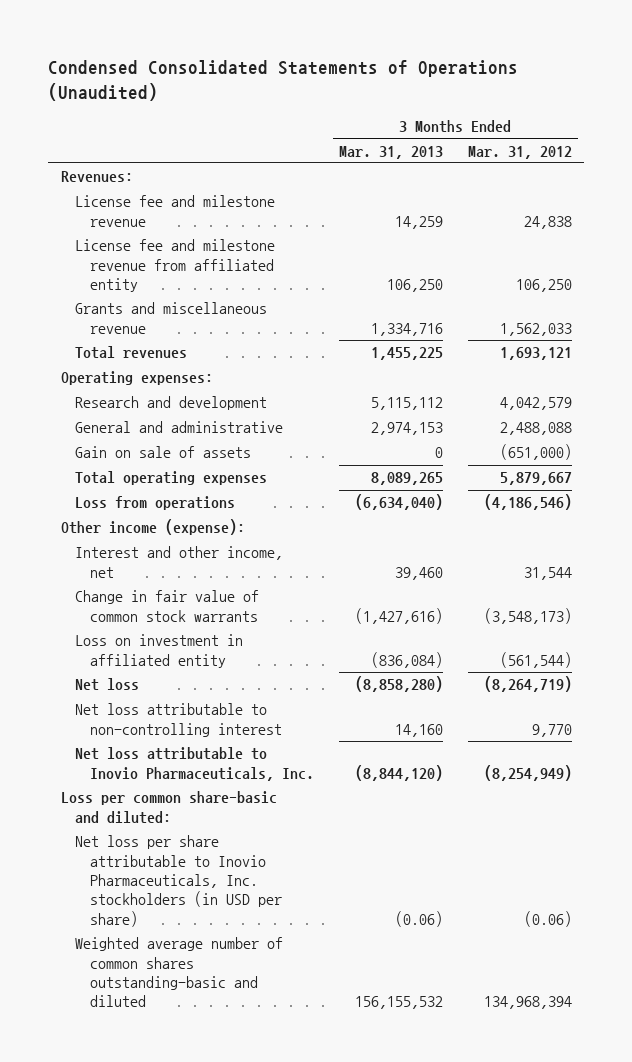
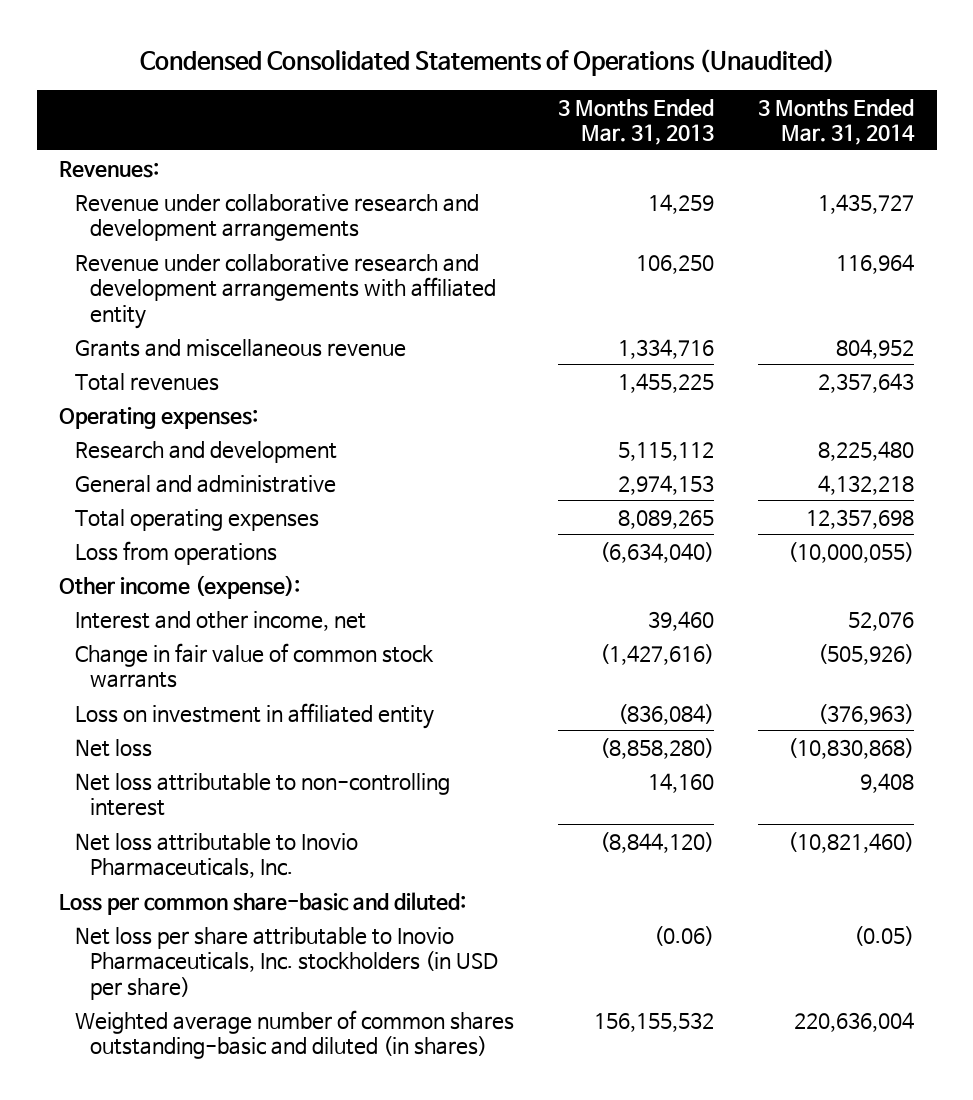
[467,145,572,159] Mar. 31, 2012 -> none
none -> [758,98,916,146] 3 Months Ended Mar. 31, 2014
[75,195,276,227] License fee and milestone revenue -> [74,193,479,242] Revenue under collaborative research and development arrangements
[75,239,276,293] License fee and milestone revenue from affiliated entity -> [74,253,497,329] Revenue under collaborative research and development arrangements with affiliated entity
[75,446,252,459] Gain on sale of assets -> none
[75,937,284,1008] Weighted average number of common shares outstanding-basic and diluted -> [74,1009,514,1060] Weighted average number of common shares outstanding-basic and diluted (in shares)

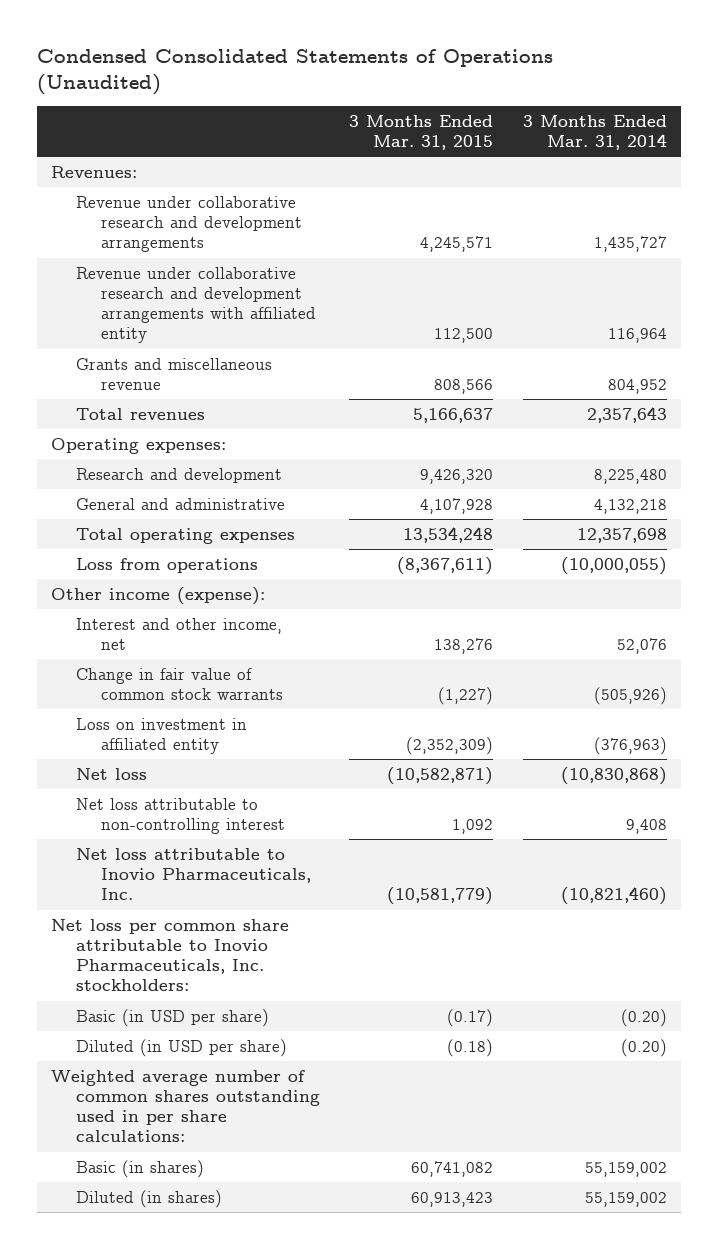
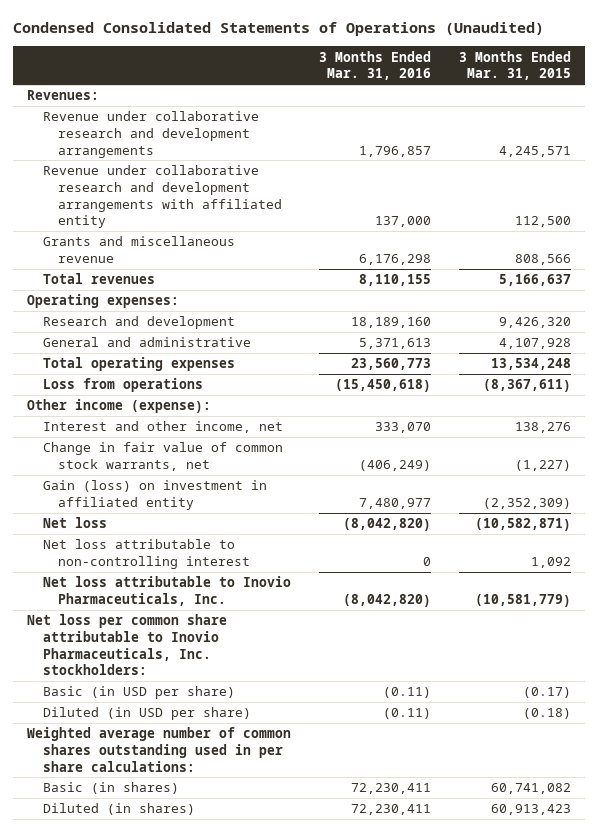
[522,114,667,150] 3 Months Ended Mar. 31, 2014 -> none
none -> [319,50,432,81] 3 Months Ended Mar. 31, 2016
[76,667,284,701] Change in fair value of common stock warrants -> [42,442,283,471] Change in fair value of common stock warrants, net
[76,717,248,755] Loss on investment in affiliated entity -> [42,480,267,510] Gain (loss) on investment in affiliated entity

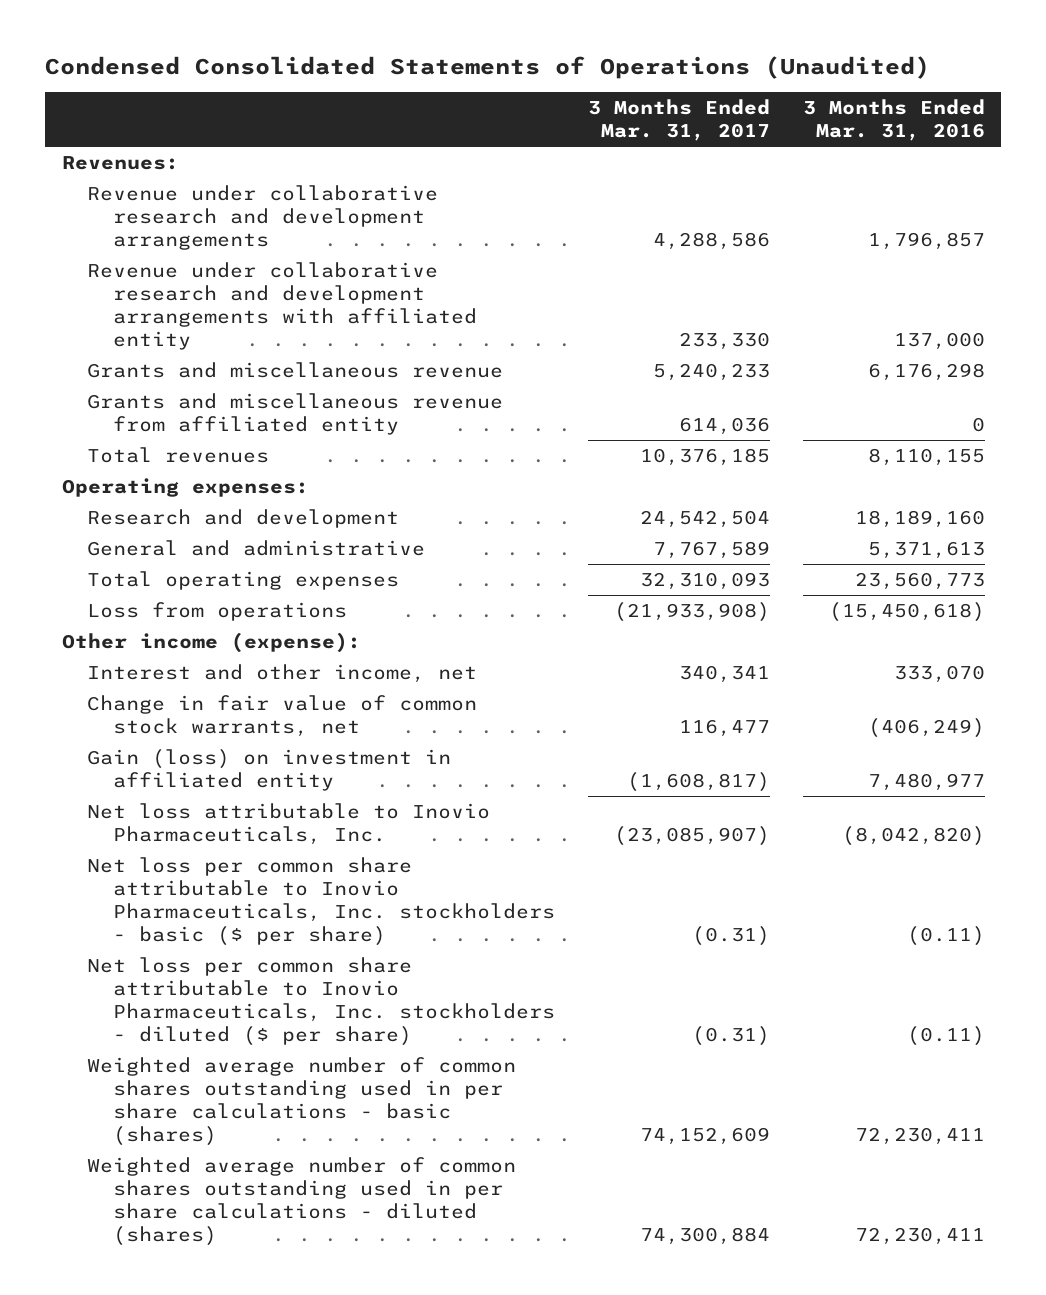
[459,50,572,81] 3 Months Ended Mar. 31, 2015 -> none
none -> [587,99,770,142] 3 Months Ended Mar. 31, 2017
none -> [87,392,504,435] Grants and miscellaneous revenue from affiliated entity
[42,517,107,529] Net loss -> none
[42,539,251,569] Net loss attributable to non-controlling interest -> none
[26,614,227,676] Net loss per common share attributable to Inovio Pharmaceuticals, Inc. stockholders: -> none
[26,727,291,772] Weighted average number of common shares outstanding used in per share calculations: -> none
[42,686,235,700] Basic (in USD per share) -> [87,856,556,947] Net loss per common share attributable to Inovio Pharmaceuticals, Inc. stockholders - basic ($ per share)
[42,707,251,721] Diluted (in USD per share) -> [87,956,556,1047] Net loss per common share attributable to Inovio Pharmaceuticals, Inc. stockholders - diluted ($ per share)
[42,782,179,795] Basic (in shares) -> [87,1056,517,1147] Weighted average number of common shares outstanding used in per share calculations - basic (shares)
[42,803,195,816] Diluted (in shares) -> [87,1156,517,1247] Weighted average number of common shares outstanding used in per share calculations - diluted (shares)

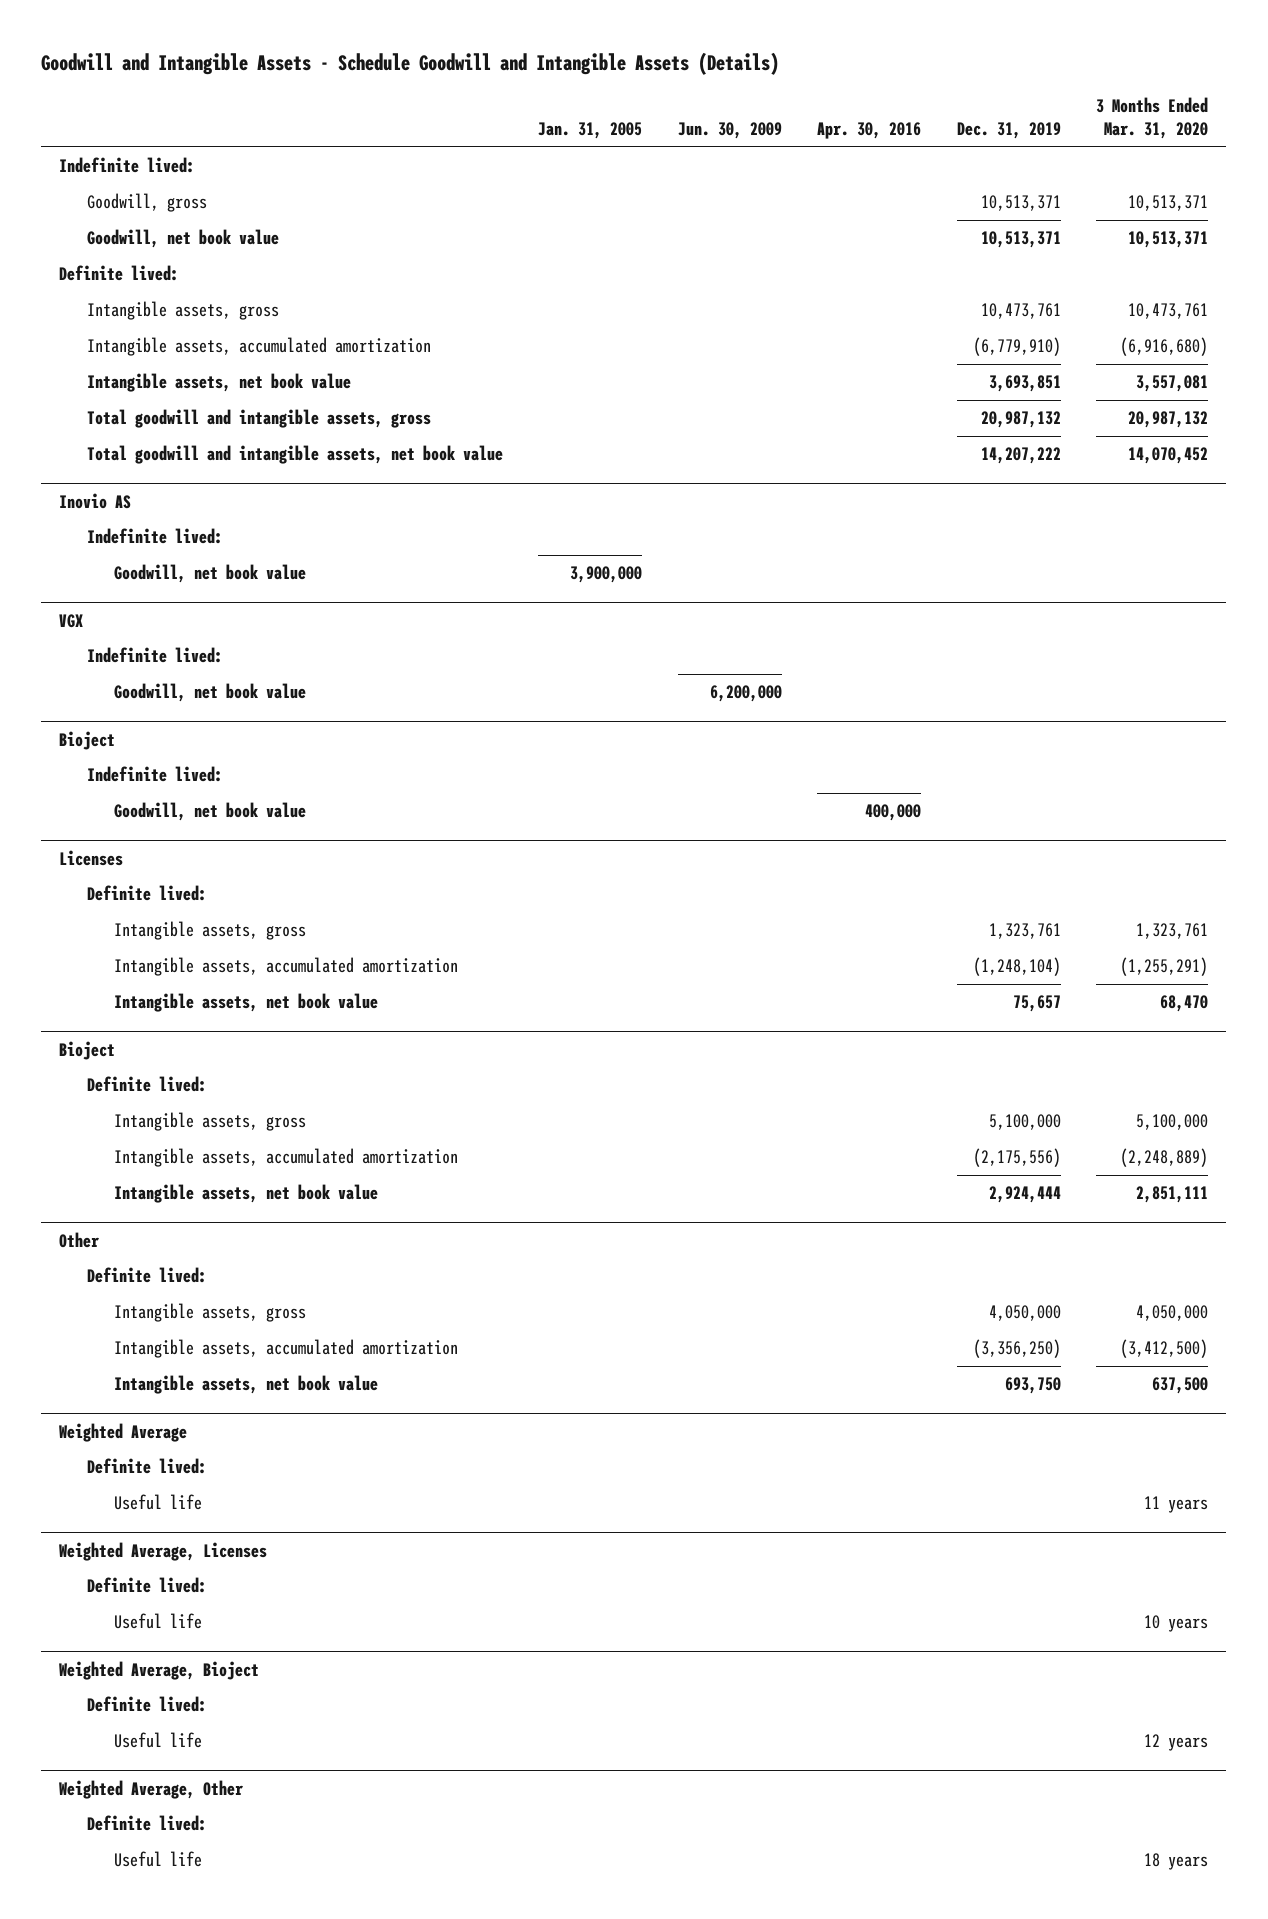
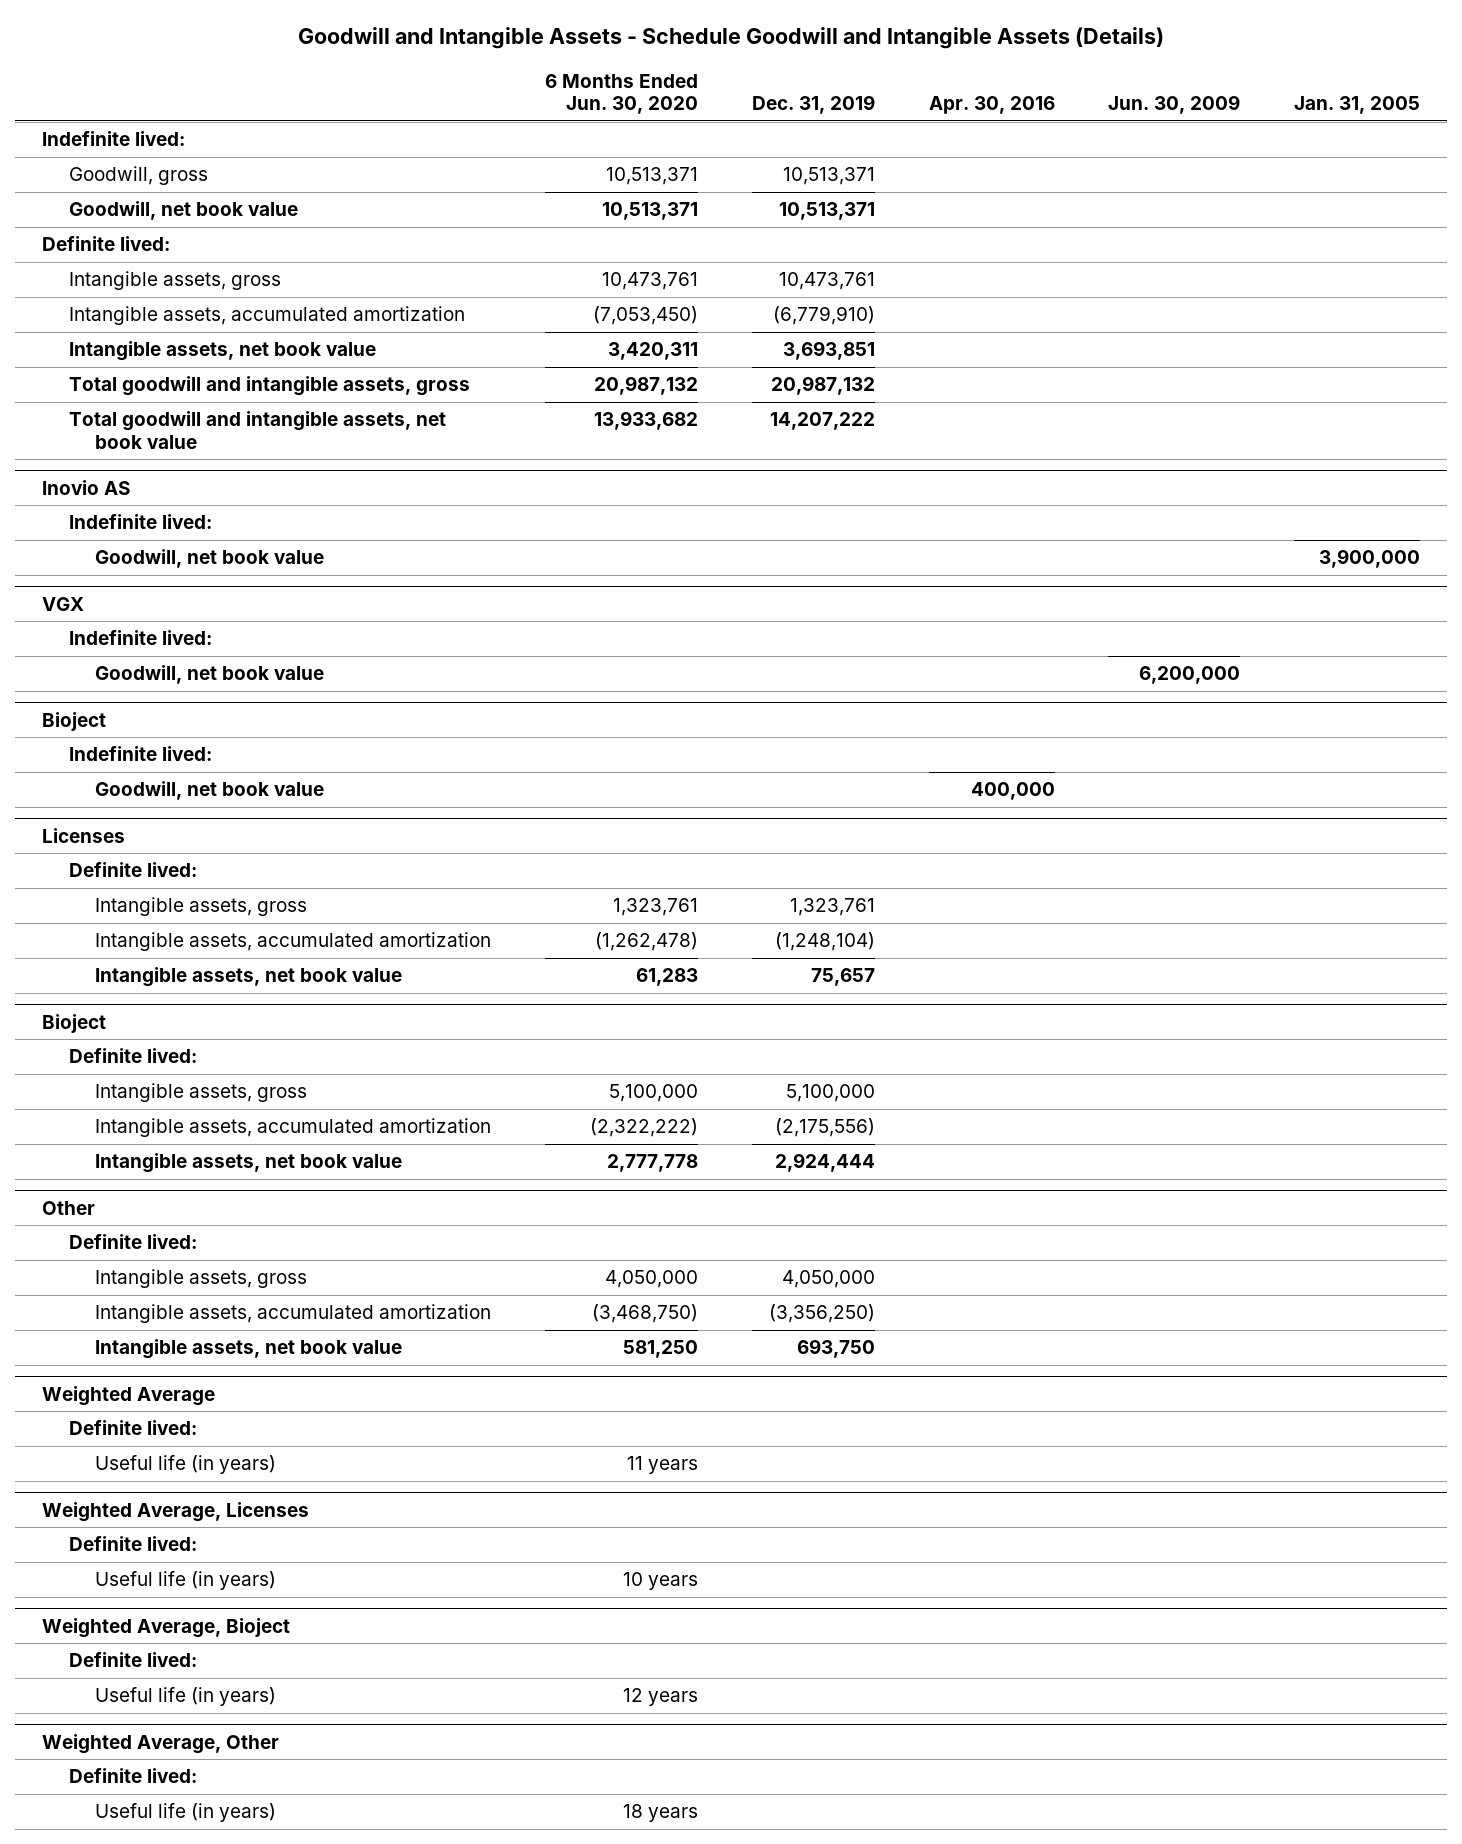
[1096,97,1209,140] 3 Months Ended Mar. 31, 2020 -> none
none -> [544,73,698,115] 6 Months Ended Jun. 30, 2020
[114,1494,203,1511] Useful life -> [95,1455,277,1475] Useful life (in years)
[114,1613,203,1630] Useful life -> [95,1571,277,1591] Useful life (in years)
[114,1732,203,1749] Useful life -> [95,1687,277,1707] Useful life (in years)
[114,1851,203,1868] Useful life -> [95,1803,277,1823] Useful life (in years)

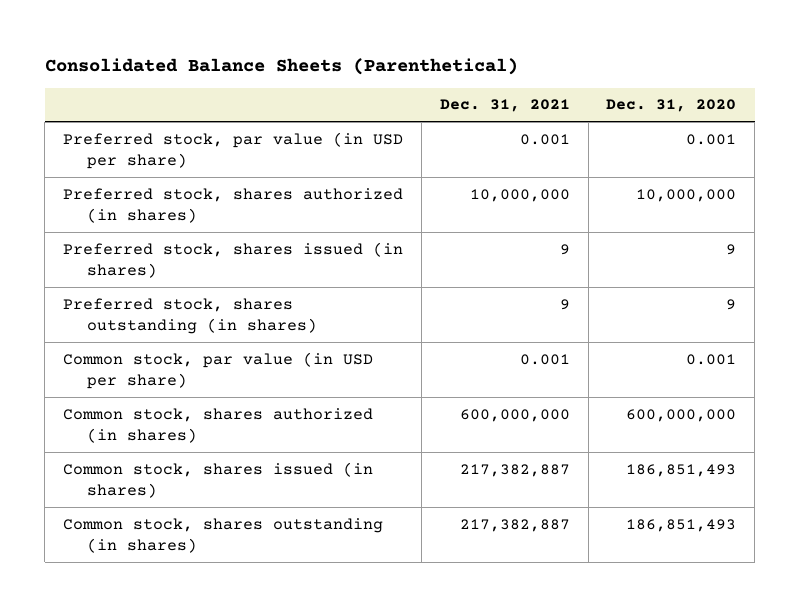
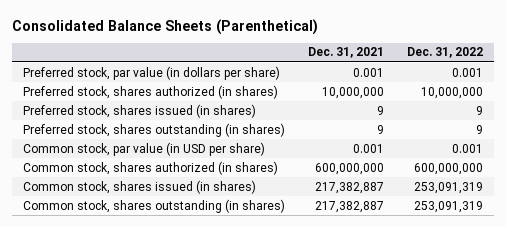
[606,99,737,113] Dec. 31, 2020 -> none
none -> [406,47,483,59] Dec. 31, 2022
[63,131,404,169] Preferred stock, par value (in USD per share) -> [23,65,281,80] Preferred stock, par value (in dollars per share)

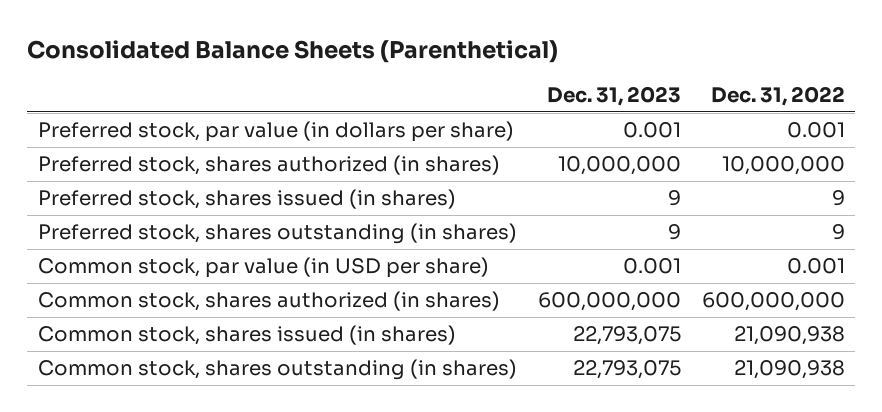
[308,47,385,59] Dec. 31, 2021 -> none
none -> [546,86,681,107] Dec. 31, 2023
[413,181,483,194] 253,091,319 -> [733,326,845,346] 21,090,938
[413,200,483,213] 253,091,319 -> [733,360,845,380] 21,090,938

